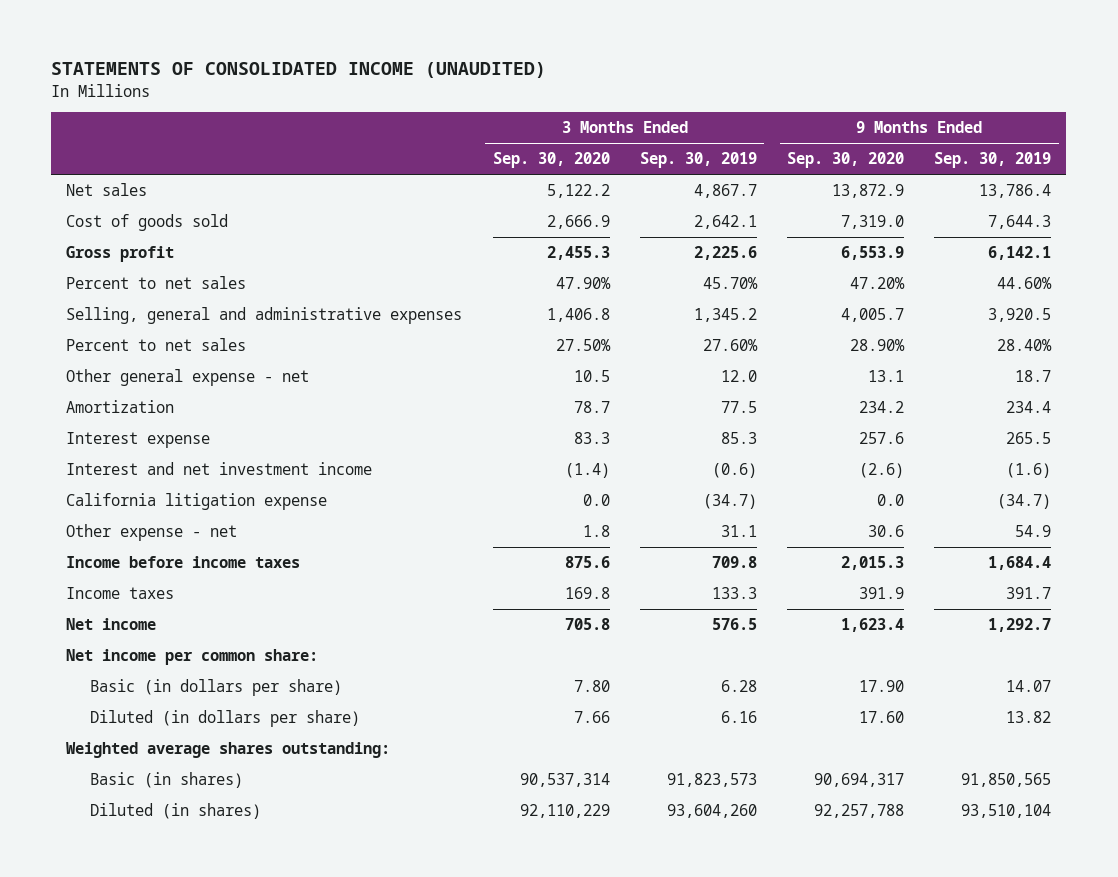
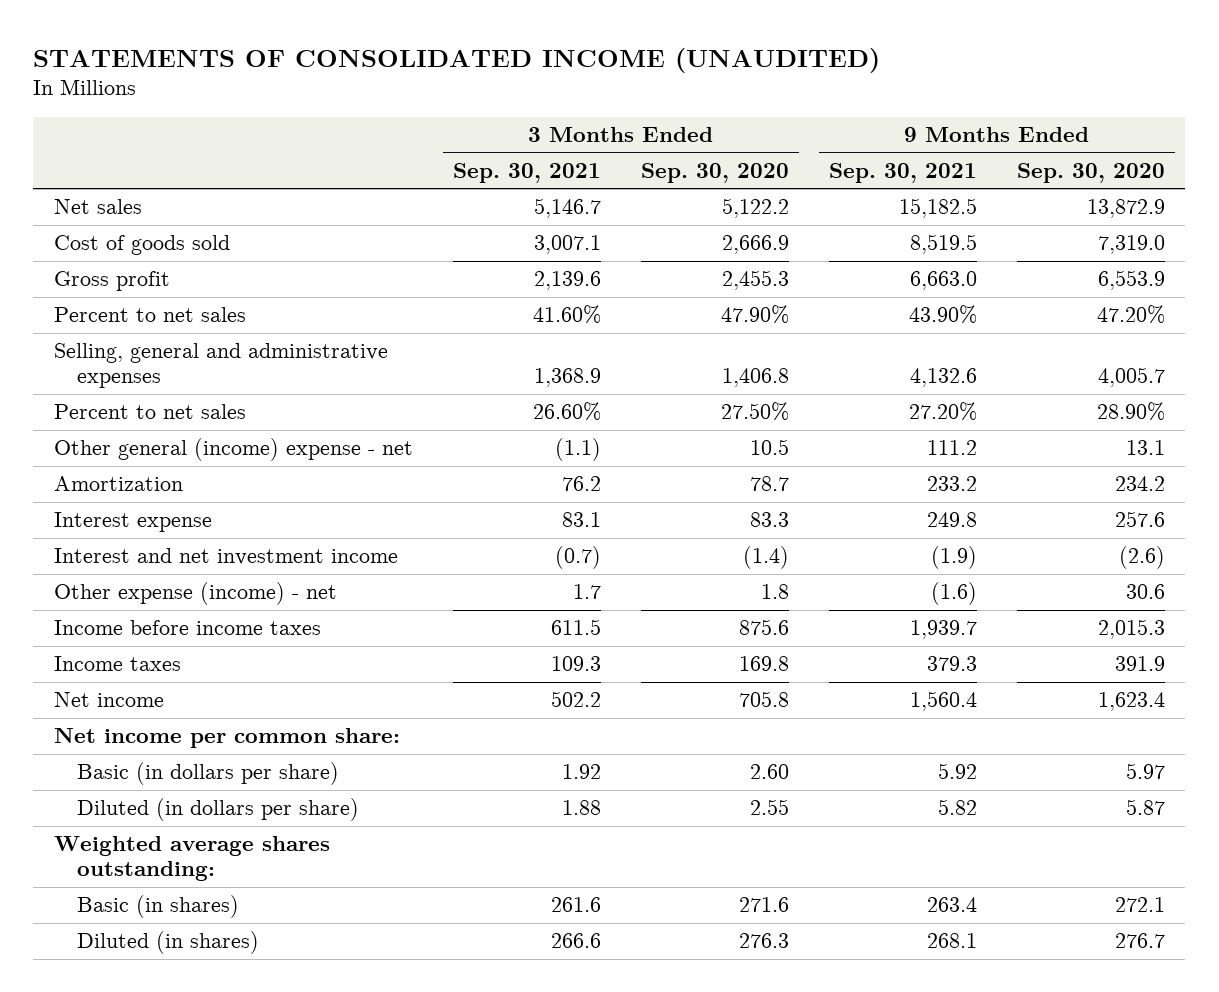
[639,152,757,169] Sep. 30, 2019 -> none
[934,152,1052,169] Sep. 30, 2019 -> none
none -> [452,162,601,183] Sep. 30, 2021
none -> [829,162,978,183] Sep. 30, 2021
[66,369,310,387] Other general expense - net -> [53,438,413,462] Other general (income) expense - net
[66,493,328,511] California litigation expense -> none
[66,524,238,542] Other expense - net -> [53,582,337,606] Other expense (income) - net
[573,680,610,693] 7.80 -> [749,764,789,780] 2.60
[859,680,905,693] 17.90 -> [1126,763,1166,780] 5.97
[573,711,610,724] 7.66 -> [749,799,789,816] 2.55
[859,711,905,724] 17.60 -> [1126,799,1166,816] 5.87
[519,773,610,788] 90,537,314 -> [738,897,789,913] 271.6
[814,773,905,788] 90,694,317 -> [1115,897,1166,913] 272.1
[519,804,610,819] 92,110,229 -> [738,933,789,949] 276.3
[814,804,905,819] 92,257,788 -> [1115,933,1166,949] 276.7

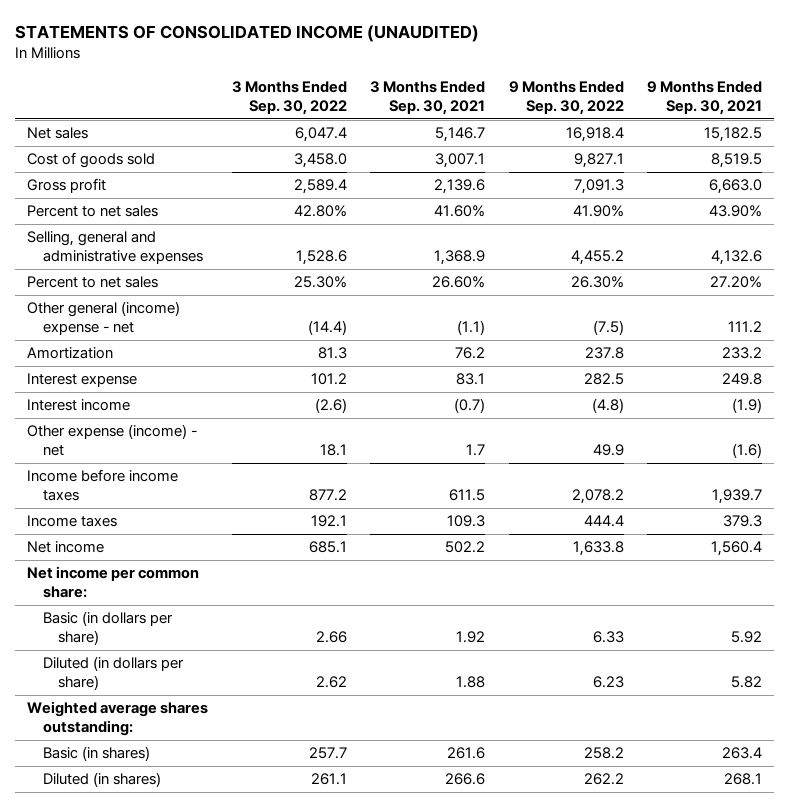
[640,162,789,183] Sep. 30, 2020 -> none
[1017,162,1166,183] Sep. 30, 2020 -> none
none -> [231,80,347,115] 3 Months Ended Sep. 30, 2022
none -> [508,80,624,115] 9 Months Ended Sep. 30, 2022
[53,548,398,566] Interest and net investment income -> [27,399,131,412] Interest income

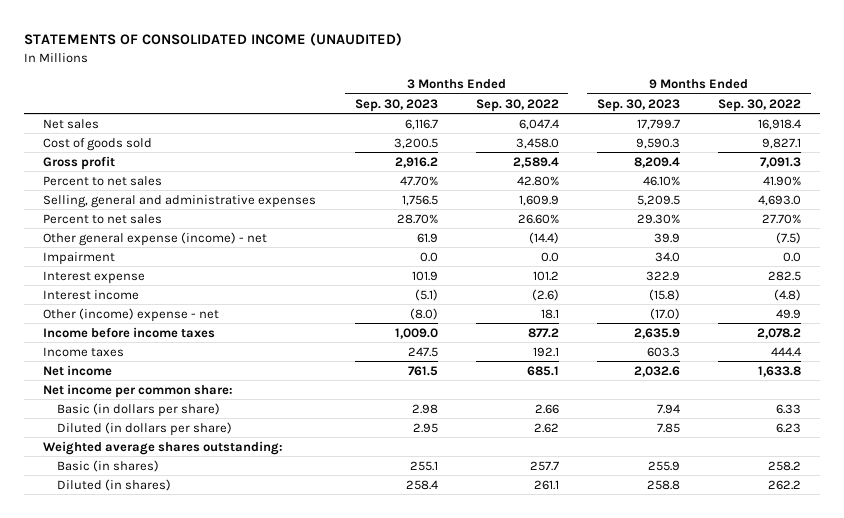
[370,80,486,115] 3 Months Ended Sep. 30, 2021 -> none
[647,80,763,115] 9 Months Ended Sep. 30, 2021 -> none
none -> [354,98,438,112] Sep. 30, 2023
none -> [596,98,680,112] Sep. 30, 2023
[27,347,114,360] Amortization -> none
[295,250,347,266] 1,528.6 -> [518,194,559,206] 1,609.9
[570,250,624,266] 4,455.2 -> [758,194,802,206] 4,693.0
[293,276,347,289] 25.30% -> [517,213,559,224] 26.60%
[570,276,624,289] 26.30% -> [762,213,802,224] 27.70%
[27,301,181,336] Other general (income) expense - net -> [43,231,268,246] Other general expense (income) - net
none -> [43,251,116,265] Impairment
[27,424,198,457] Other expense (income) - net -> [43,307,220,322] Other (income) expense - net

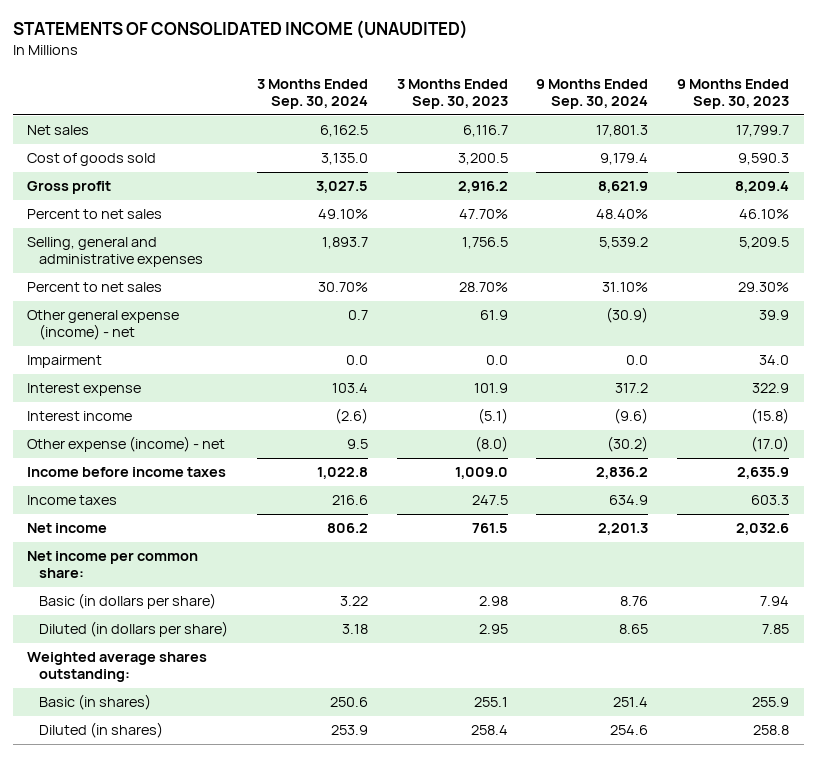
[475,98,559,112] Sep. 30, 2022 -> none
[718,98,802,112] Sep. 30, 2022 -> none
none -> [256,79,368,110] 3 Months Ended Sep. 30, 2024
none -> [536,79,649,110] 9 Months Ended Sep. 30, 2024
[43,307,220,322] Other (income) expense - net -> [27,436,226,453] Other expense (income) - net

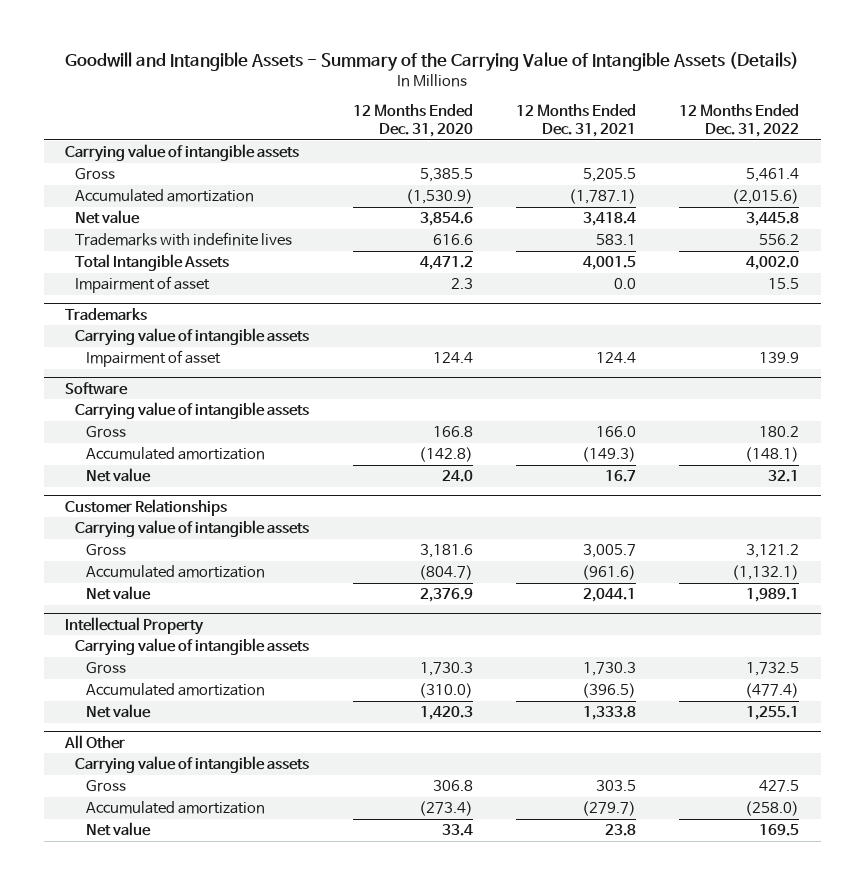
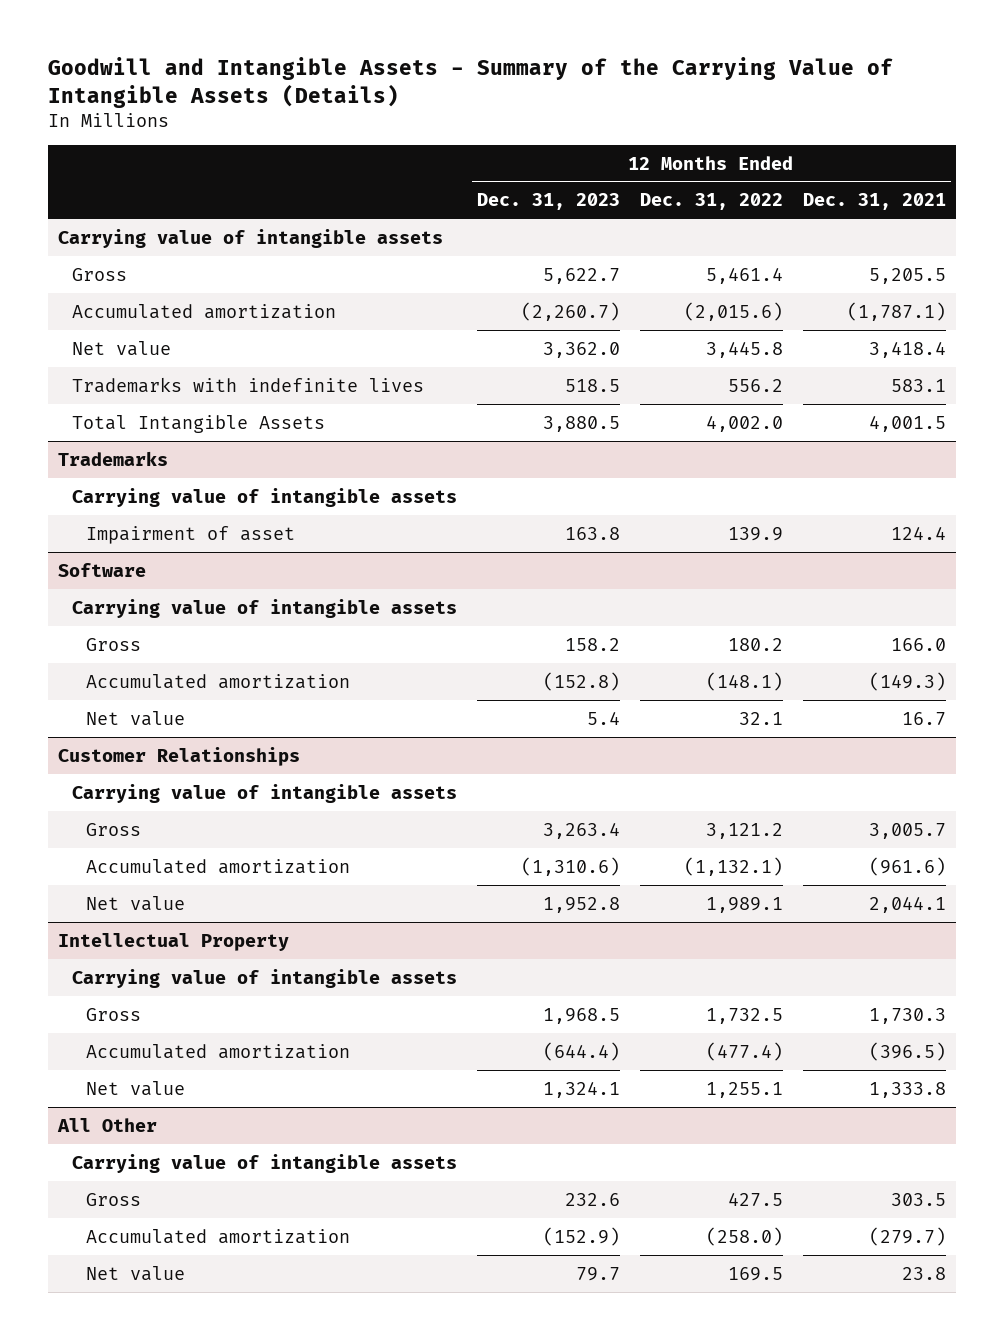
[352,104,473,137] 12 Months Ended Dec. 31, 2020 -> none
none -> [476,193,620,211] Dec. 31, 2023
[75,275,211,293] Impairment of asset -> none

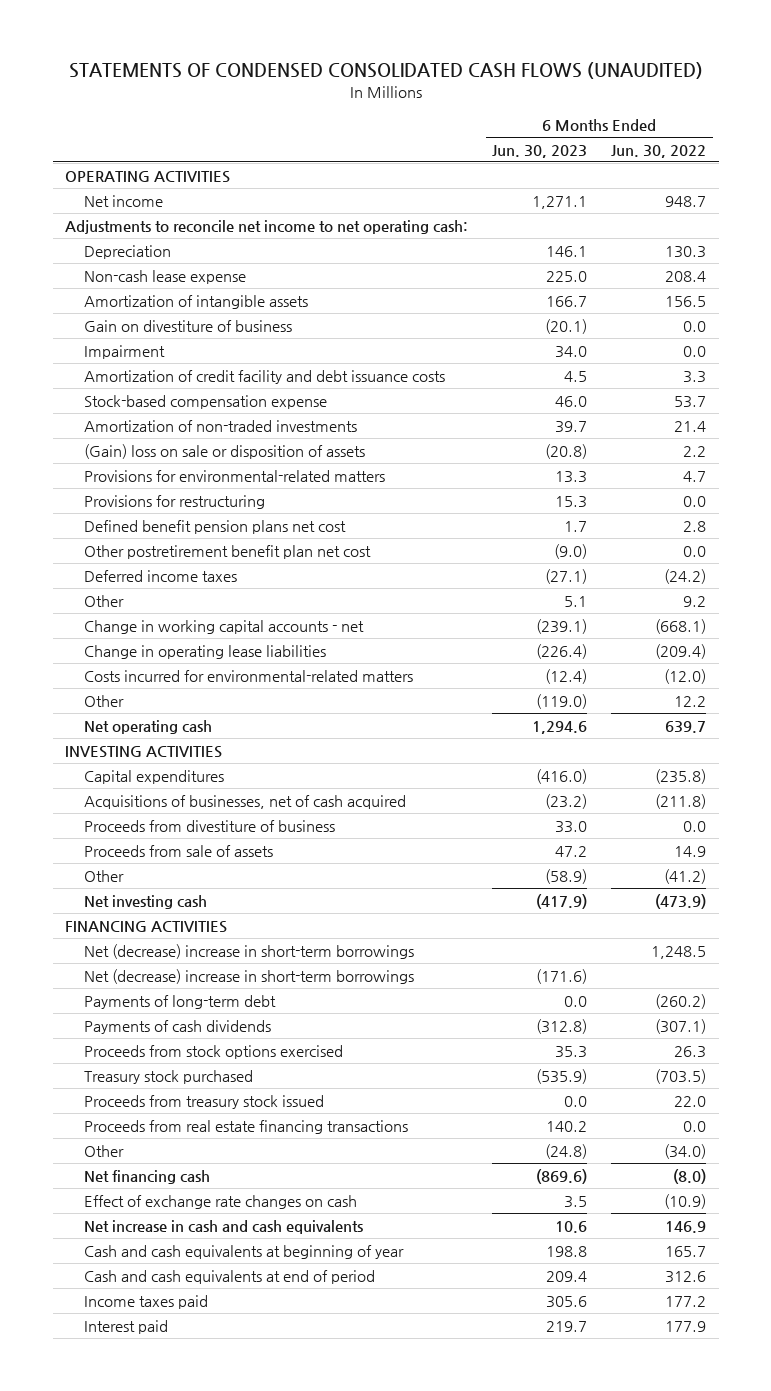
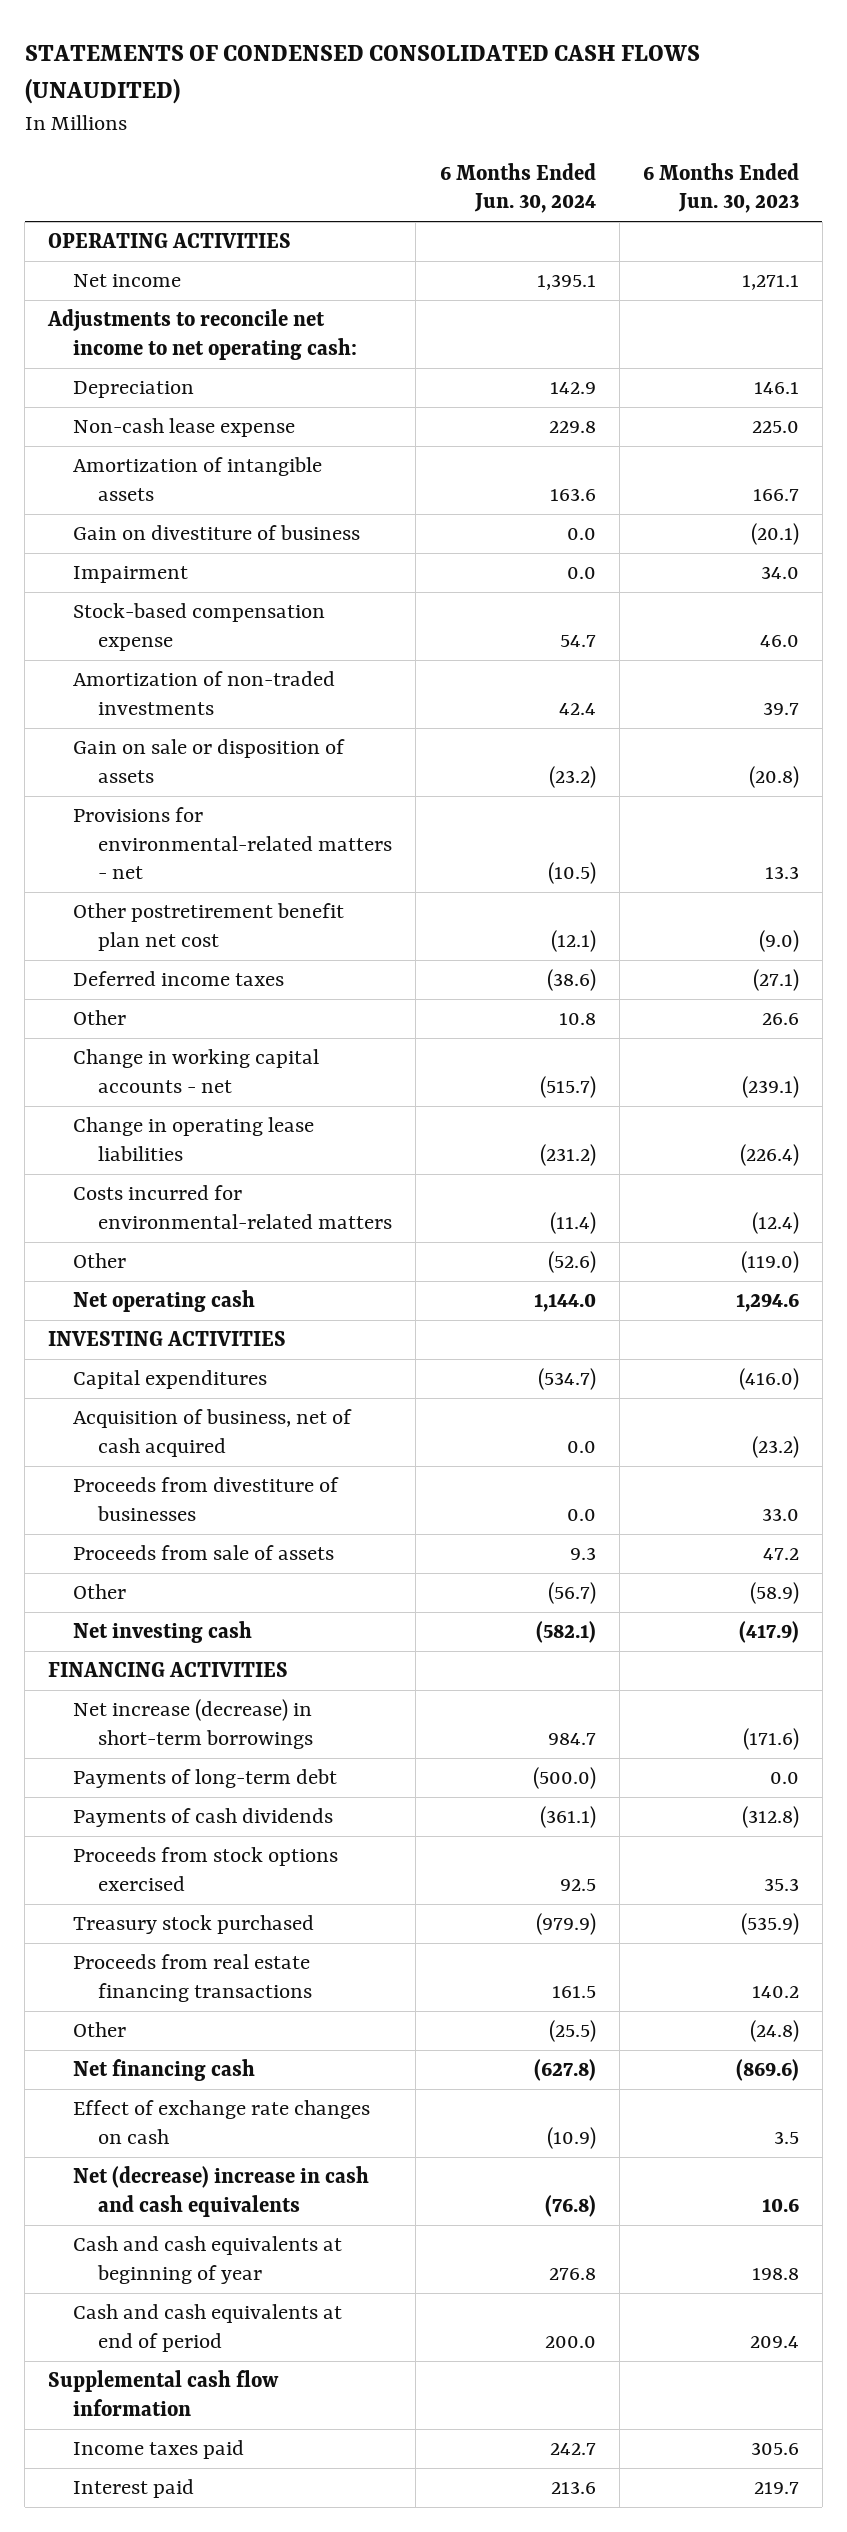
[611,144,707,158] Jun. 30, 2022 -> none
none -> [439,162,596,214] 6 Months Ended Jun. 30, 2024
[83,369,445,384] Amortization of credit facility and debt issuance costs -> none
[83,494,265,509] Provisions for restructuring -> none
[83,519,346,534] Defined benefit pension plans net cost -> none
[83,443,365,459] (Gain) loss on sale or disposition of assets -> [73,739,346,783] Gain on sale or disposition of assets
[83,469,385,482] Provisions for environmental-related matters -> [73,807,393,880] Provisions for environmental-related matters - net
[564,595,588,607] 5.1 -> [761,1013,799,1026] 26.6
[83,794,406,809] Acquisitions of businesses, net of cash acquired -> [73,1409,353,1457] Acquisition of business, net of cash acquired
[83,819,335,832] Proceeds from divestiture of business -> [73,1477,340,1521] Proceeds from divestiture of businesses
[83,943,414,959] Net (decrease) increase in short-term borrowings -> none
[83,968,414,984] Net (decrease) increase in short-term borrowings -> [73,1699,314,1749] Net increase (decrease) in short-term borrowings
[83,1094,324,1109] Proceeds from treasury stock issued -> none
[83,1219,363,1234] Net increase in cash and cash equivalents -> [73,2166,370,2217] Net (decrease) increase in cash and cash equivalents
none -> [48,2370,280,2416] Supplemental cash flow information

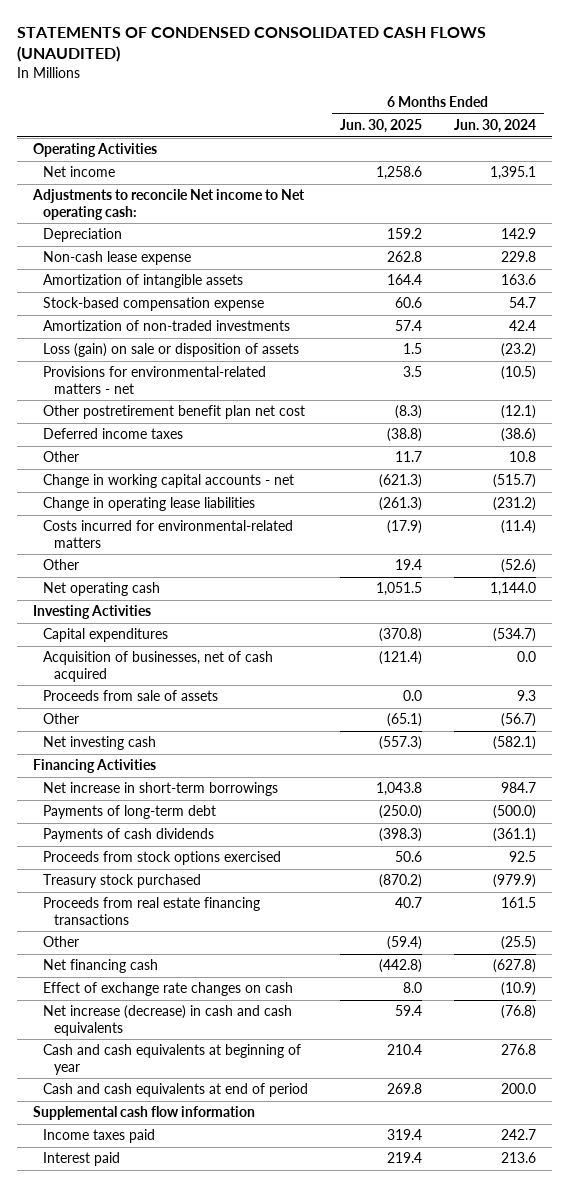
[642,162,799,214] 6 Months Ended Jun. 30, 2023 -> none
none -> [340,119,423,134] Jun. 30, 2025
[48,233,292,249] OPERATING ACTIVITIES -> [32,143,157,158] Operating Activities
[47,309,358,360] Adjustments to reconcile net income to net operating cash: -> [31,189,305,220] Adjustments to reconcile Net income to Net operating cash:
[73,525,361,541] Gain on divestiture of business -> none
[73,566,189,584] Impairment -> none
[73,739,346,783] Gain on sale or disposition of assets -> [43,343,300,358] Loss (gain) on sale or disposition of assets
[48,1331,287,1347] INVESTING ACTIVITIES -> [32,605,151,620] Investing Activities
[73,1477,340,1521] Proceeds from divestiture of businesses -> none
[73,1409,353,1457] Acquisition of business, net of cash acquired -> [43,651,274,682] Acquisition of businesses, net of cash acquired
[48,1662,289,1678] FINANCING ACTIVITIES -> [32,759,156,774] Financing Activities
[73,1699,314,1749] Net increase (decrease) in short-term borrowings -> [43,782,279,797] Net increase in short-term borrowings
[73,2166,370,2217] Net (decrease) increase in cash and cash equivalents -> [43,1005,293,1036] Net increase (decrease) in cash and cash equivalents

